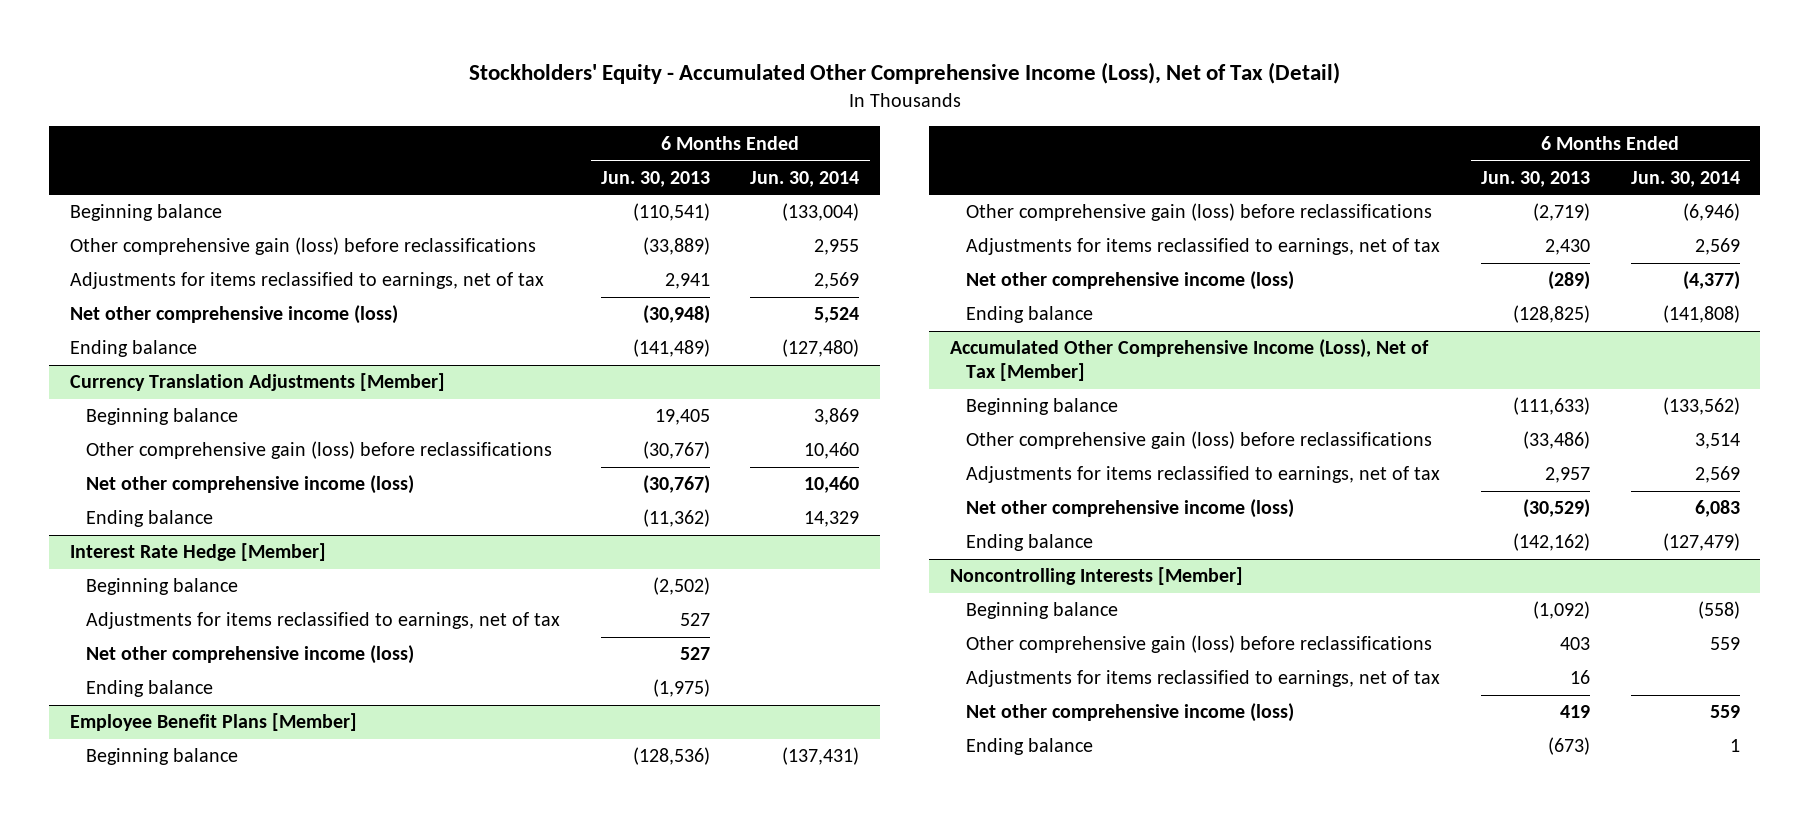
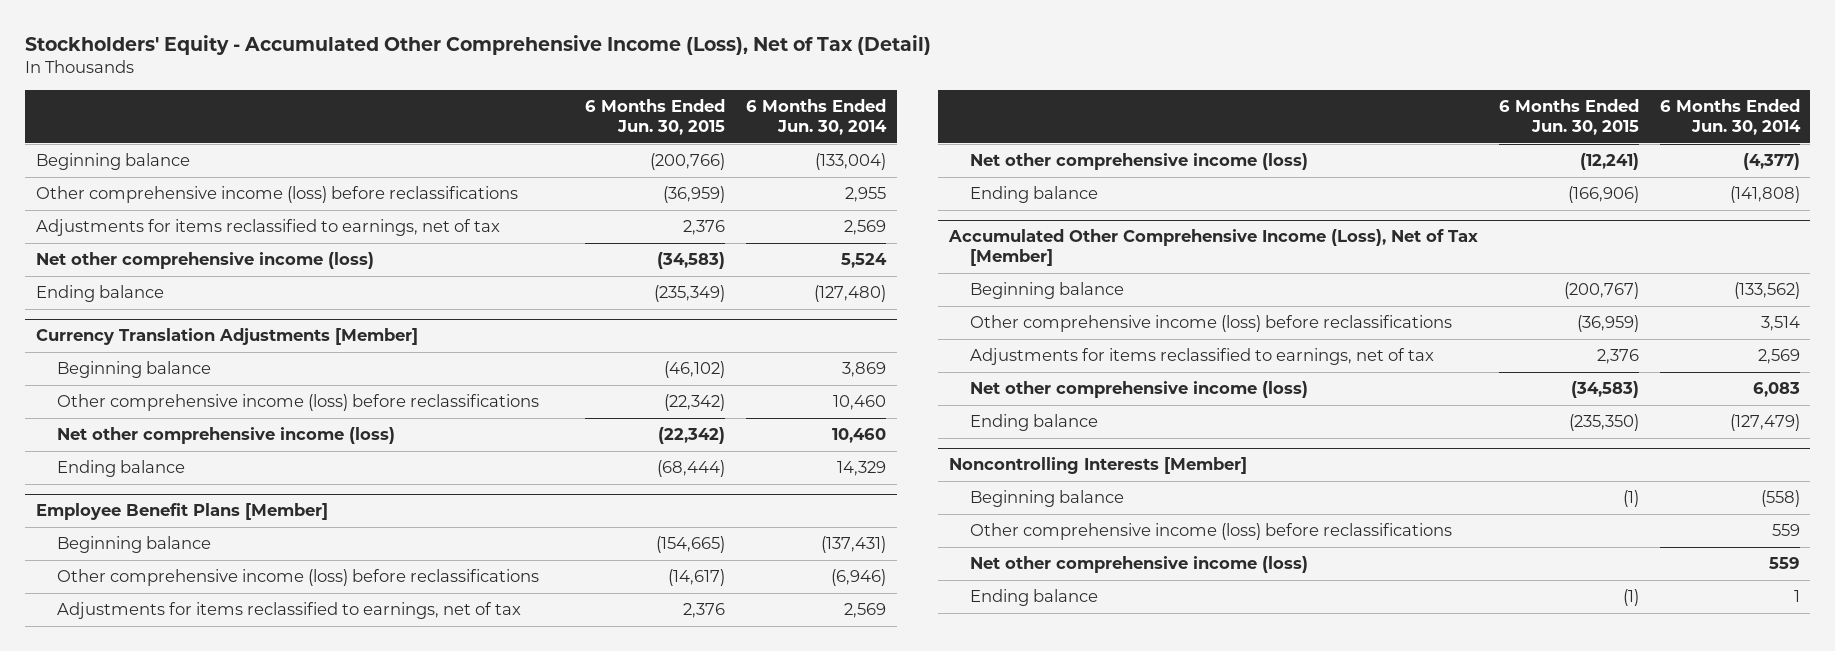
[600,170,710,187] Jun. 30, 2013 -> none
none -> [585,98,726,136] 6 Months Ended Jun. 30, 2015
[69,237,536,256] Other comprehensive gain (loss) before reclassifications -> [35,186,518,204] Other comprehensive income (loss) before reclassifications
[86,441,553,460] Other comprehensive gain (loss) before reclassifications -> [56,394,539,412] Other comprehensive income (loss) before reclassifications
[69,543,326,562] Interest Rate Hedge [Member] -> none
[86,578,239,596] Beginning balance -> none
[86,612,561,630] Adjustments for items reclassified to earnings, net of tax -> none
[86,645,415,665] Net other comprehensive income (loss) -> none
[86,680,214,698] Ending balance -> none
[966,203,1433,222] Other comprehensive gain (loss) before reclassifications -> [56,569,539,587] Other comprehensive income (loss) before reclassifications
[966,431,1433,450] Other comprehensive gain (loss) before reclassifications -> [969,315,1452,333] Other comprehensive income (loss) before reclassifications
[966,670,1441,688] Adjustments for items reclassified to earnings, net of tax -> none
[966,635,1433,654] Other comprehensive gain (loss) before reclassifications -> [969,523,1452,541] Other comprehensive income (loss) before reclassifications

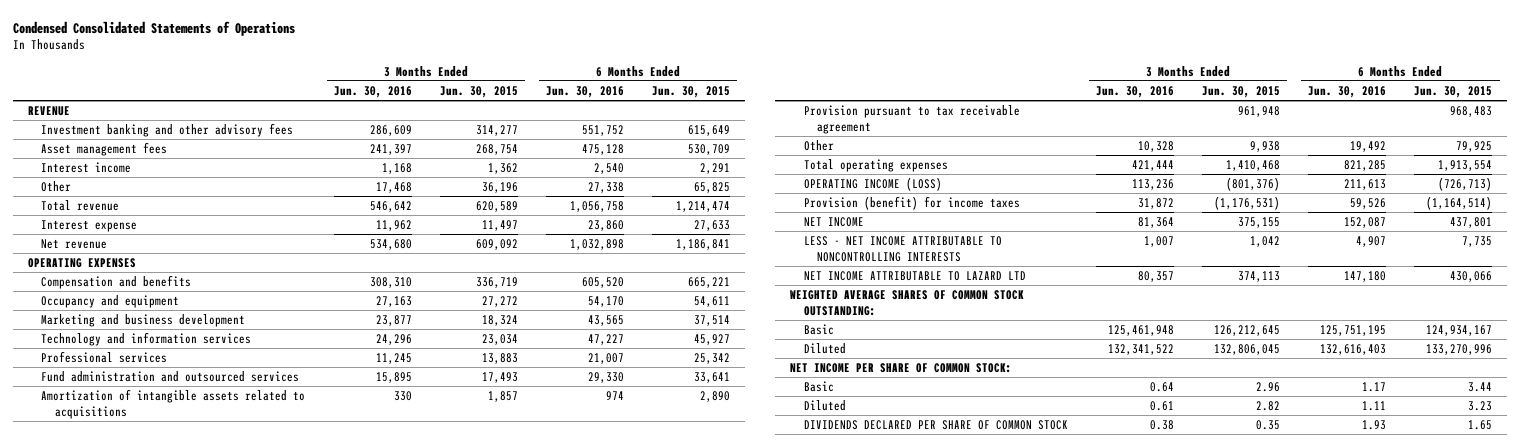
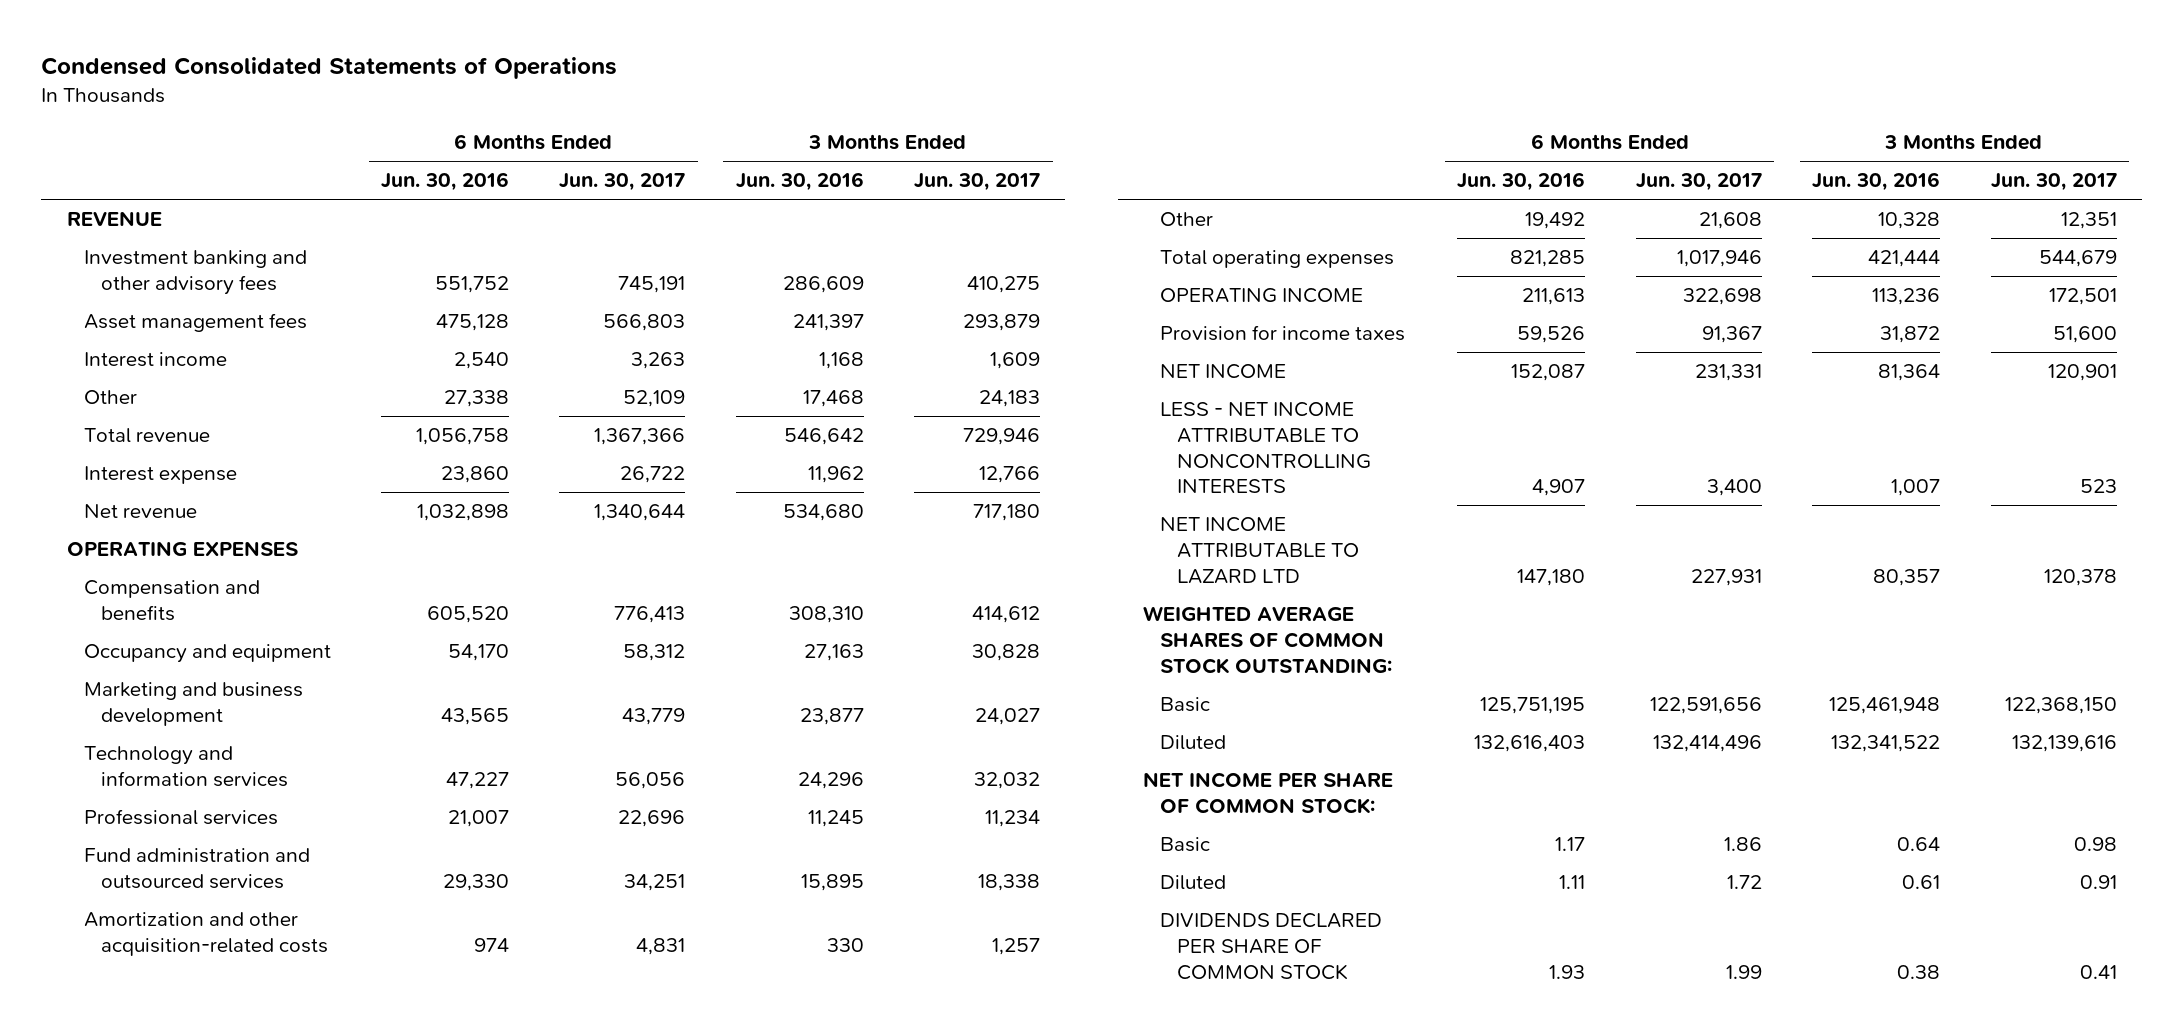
[439,85,518,98] Jun. 30, 2015 -> none
[652,85,731,98] Jun. 30, 2015 -> none
none -> [559,173,686,192] Jun. 30, 2017
none -> [914,173,1041,192] Jun. 30, 2017
[803,104,1020,134] Provision pursuant to tax receivable agreement -> none
[41,388,306,419] Amortization of intangible assets related to acquisitions -> [83,912,328,956] Amortization and other acquisition-related costs
[803,176,942,191] OPERATING INCOME (LOSS) -> [1160,288,1364,304] OPERATING INCOME
[803,195,1020,210] Provision (benefit) for income taxes -> [1160,325,1406,342] Provision for income taxes

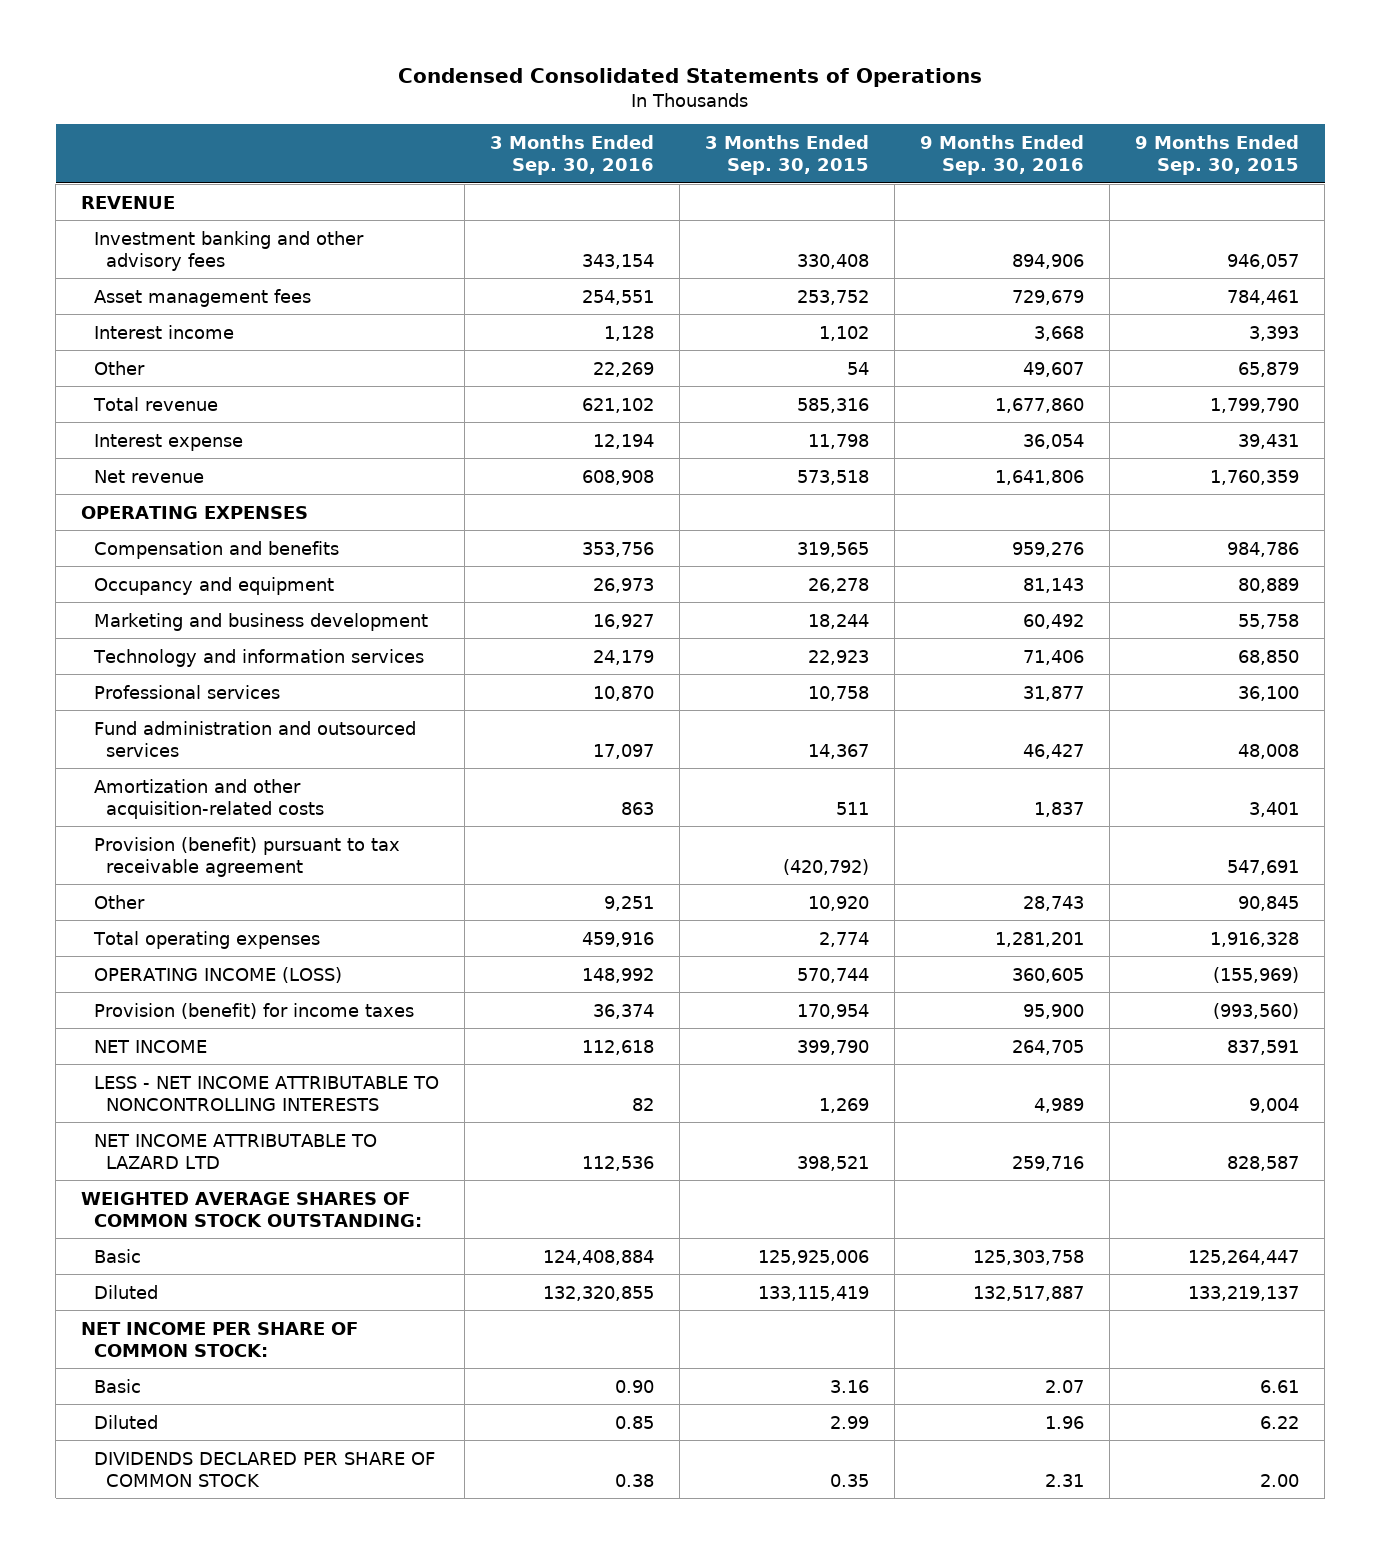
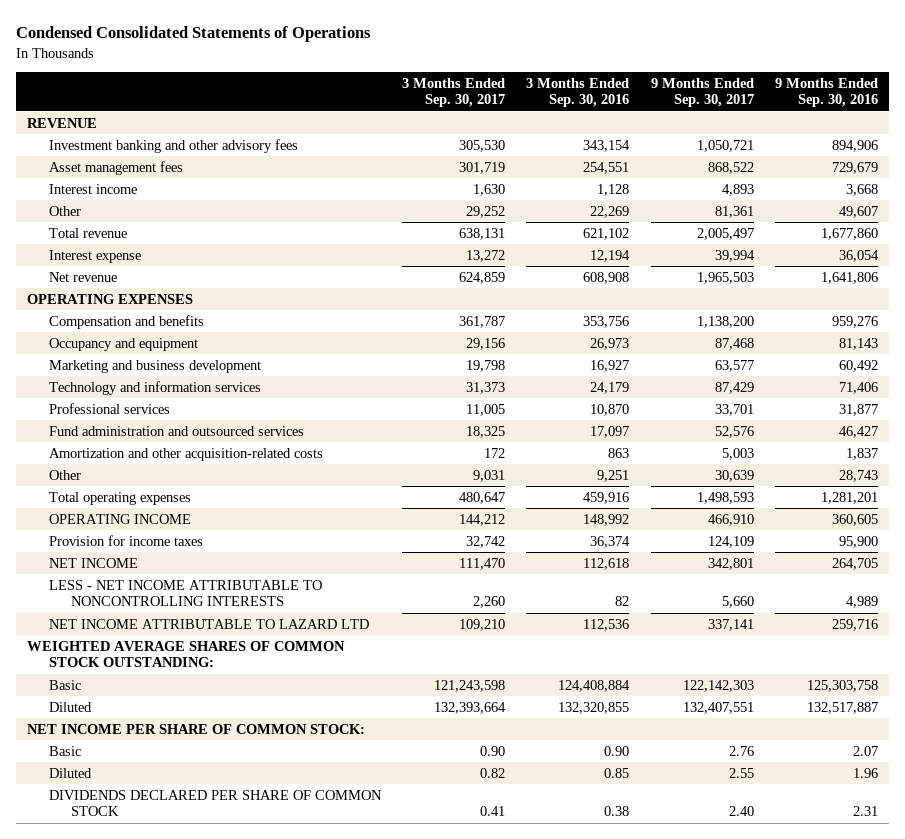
[705,134,870,176] 3 Months Ended Sep. 30, 2015 -> none
[1135,134,1300,176] 9 Months Ended Sep. 30, 2015 -> none
none -> [402,77,506,108] 3 Months Ended Sep. 30, 2017
none -> [650,77,754,108] 9 Months Ended Sep. 30, 2017
[93,836,400,877] Provision (benefit) pursuant to tax receivable agreement -> none
[93,966,342,983] OPERATING INCOME (LOSS) -> [48,513,191,524] OPERATING INCOME
[93,1002,414,1019] Provision (benefit) for income taxes -> [48,534,203,546] Provision for income taxes

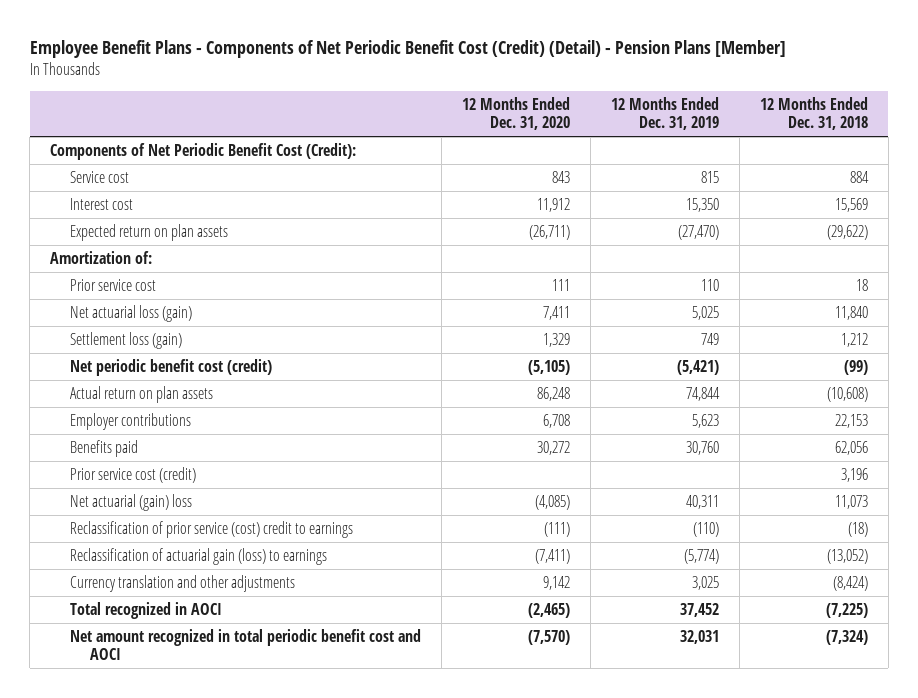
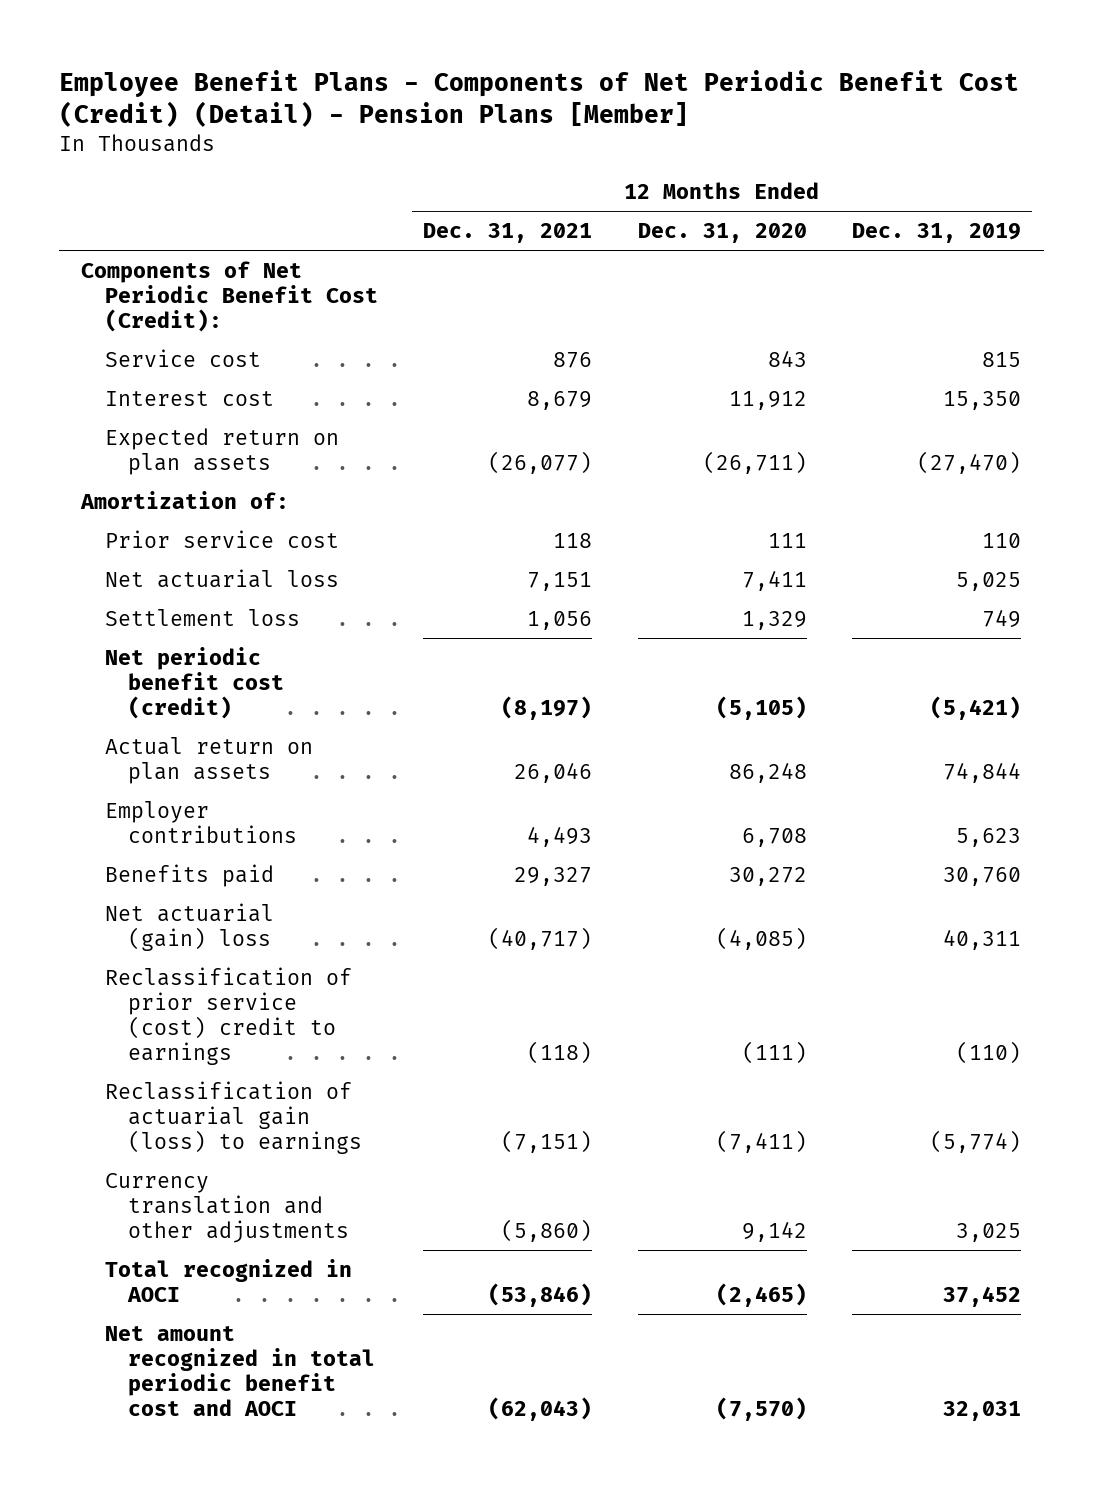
[759,96,868,131] 12 Months Ended Dec. 31, 2018 -> none
none -> [423,222,593,243] Dec. 31, 2021
[70,305,193,323] Net actuarial loss (gain) -> [104,568,339,588] Net actuarial loss
[70,332,183,350] Settlement loss (gain) -> [104,608,300,626] Settlement loss
[70,467,197,484] Prior service cost (credit) -> none

